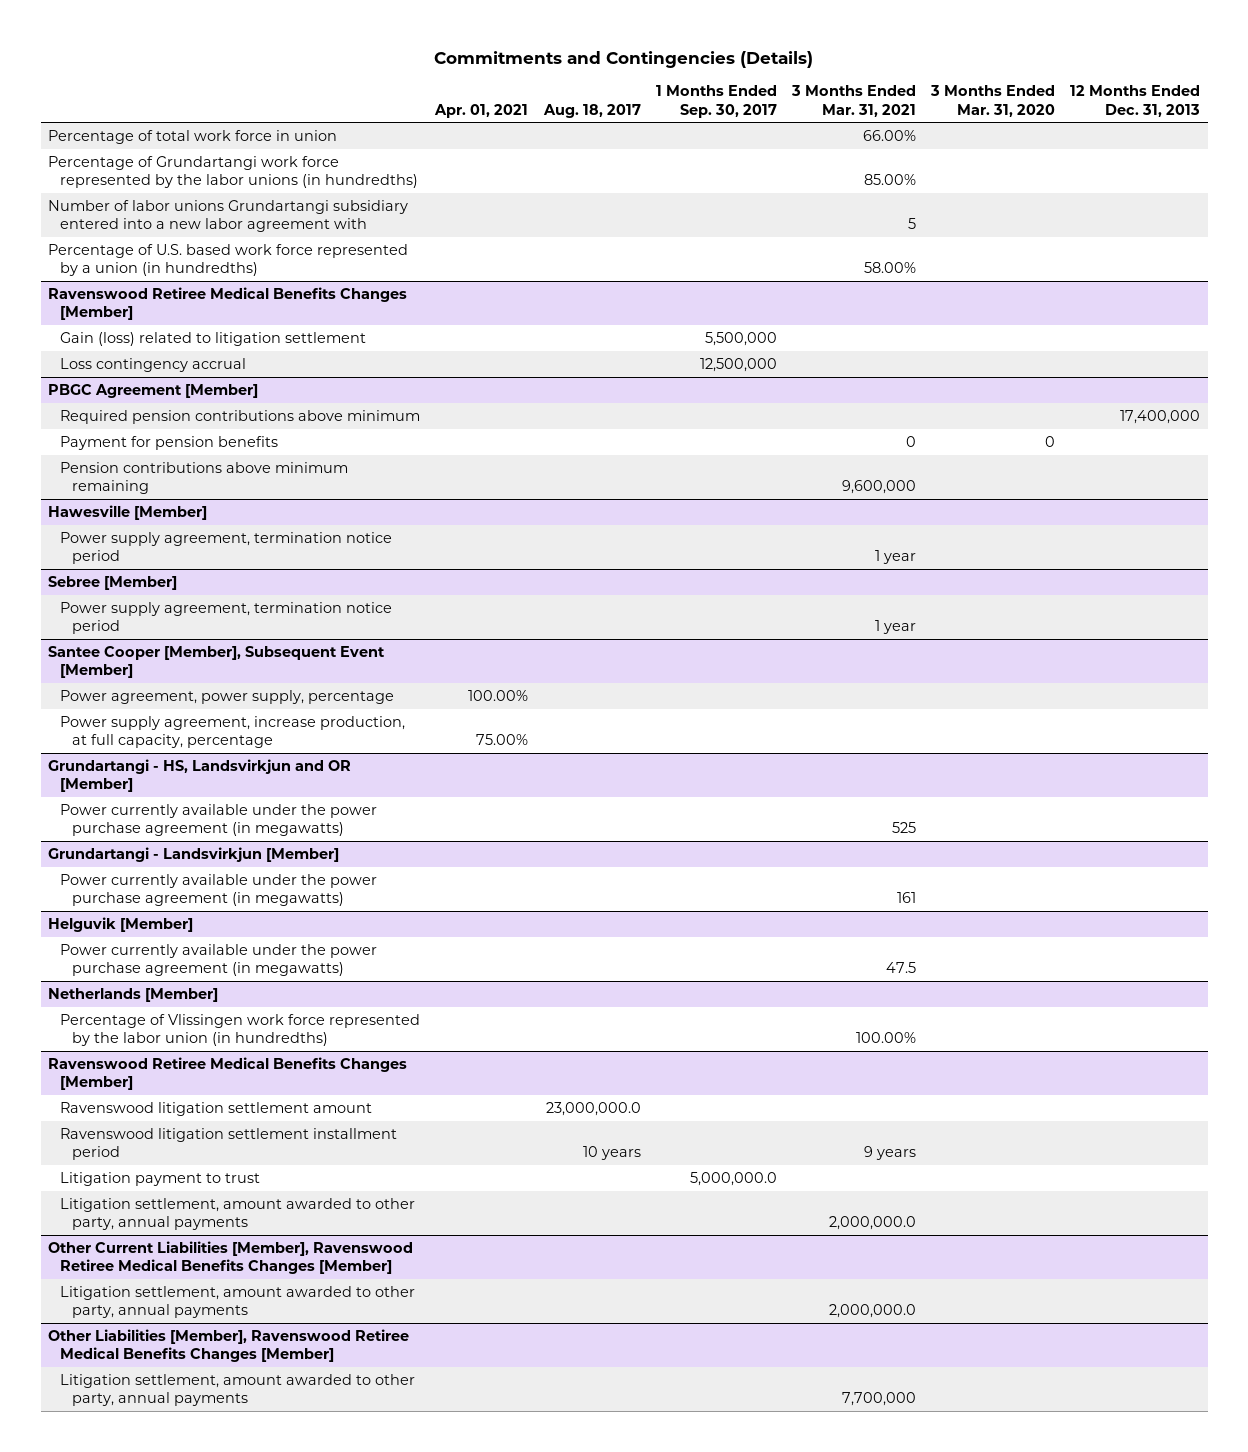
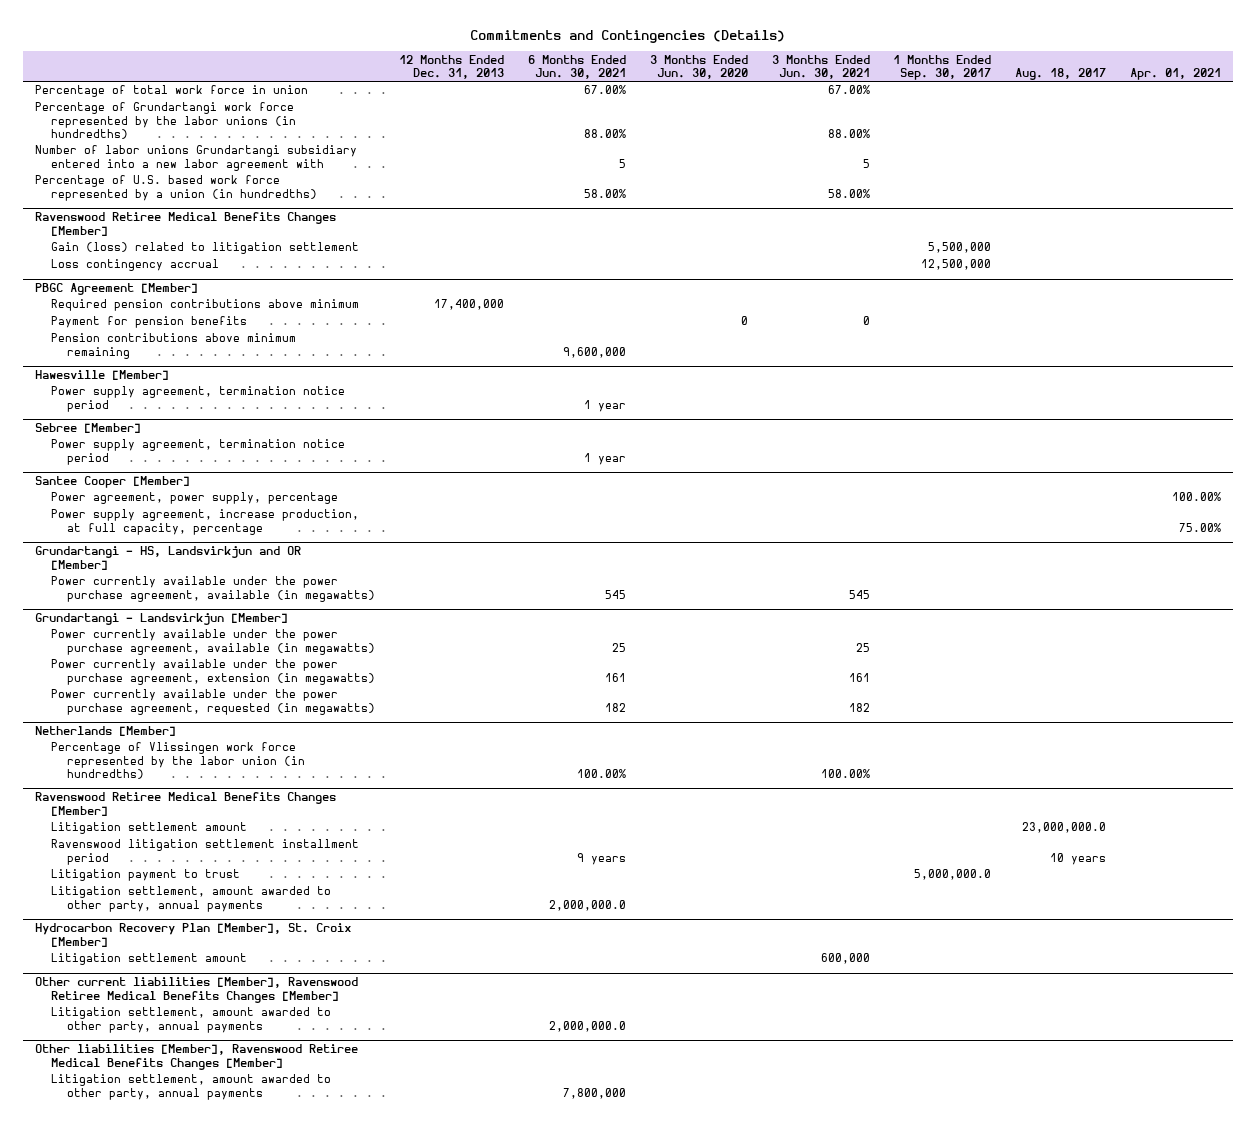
[790,85,916,117] 3 Months Ended Mar. 31, 2021 -> none
[929,85,1055,117] 3 Months Ended Mar. 31, 2020 -> none
none -> [527,54,626,80] 6 Months Ended Jun. 30, 2021
none -> [649,54,748,80] 3 Months Ended Jun. 30, 2020
none -> [771,54,870,80] 3 Months Ended Jun. 30, 2021
[48,646,386,679] Santee Cooper [Member], Subsequent Event [Member] -> [35,476,191,489] Santee Cooper [Member]
[60,804,378,837] Power currently available under the power purchase agreement (in megawatts) -> [51,576,376,602] Power currently available under the power purchase agreement, available (in megawatts)
[48,917,194,933] Helguvik [Member] -> none
[60,944,378,977] Power currently available under the power purchase agreement (in megawatts) -> none
[60,874,378,907] Power currently available under the power purchase agreement (in megawatts) -> [51,629,376,655] Power currently available under the power purchase agreement, available (in megawatts)
none -> [51,659,376,685] Power currently available under the power purchase agreement, extension (in megawatts)
none -> [51,689,376,715] Power currently available under the power purchase agreement, requested (in megawatts)
[60,1102,373,1117] Ravenswood litigation settlement amount -> [51,822,248,835] Litigation settlement amount
none -> [35,923,352,947] Hydrocarbon Recovery Plan [Member], St. Croix [Member]
none -> [51,953,248,966] Litigation settlement amount
[48,1241,414,1275] Other Current Liabilities [Member], Ravenswood Retiree Medical Benefits Changes [Member] -> [35,977,359,1003] Other current liabilities [Member], Ravenswood Retiree Medical Benefits Changes [Member]
[48,1329,410,1363] Other Liabilities [Member], Ravenswood Retiree Medical Benefits Changes [Member] -> [35,1044,359,1070] Other liabilities [Member], Ravenswood Retiree Medical Benefits Changes [Member]

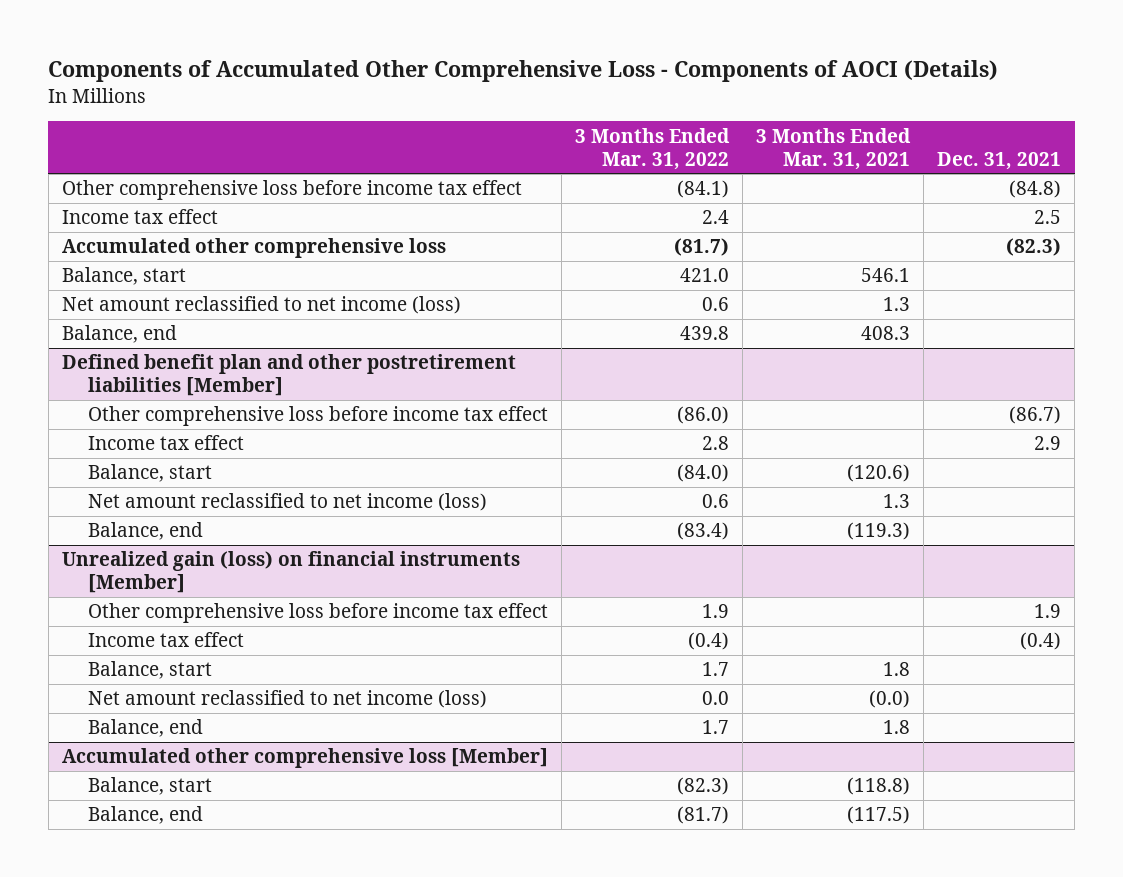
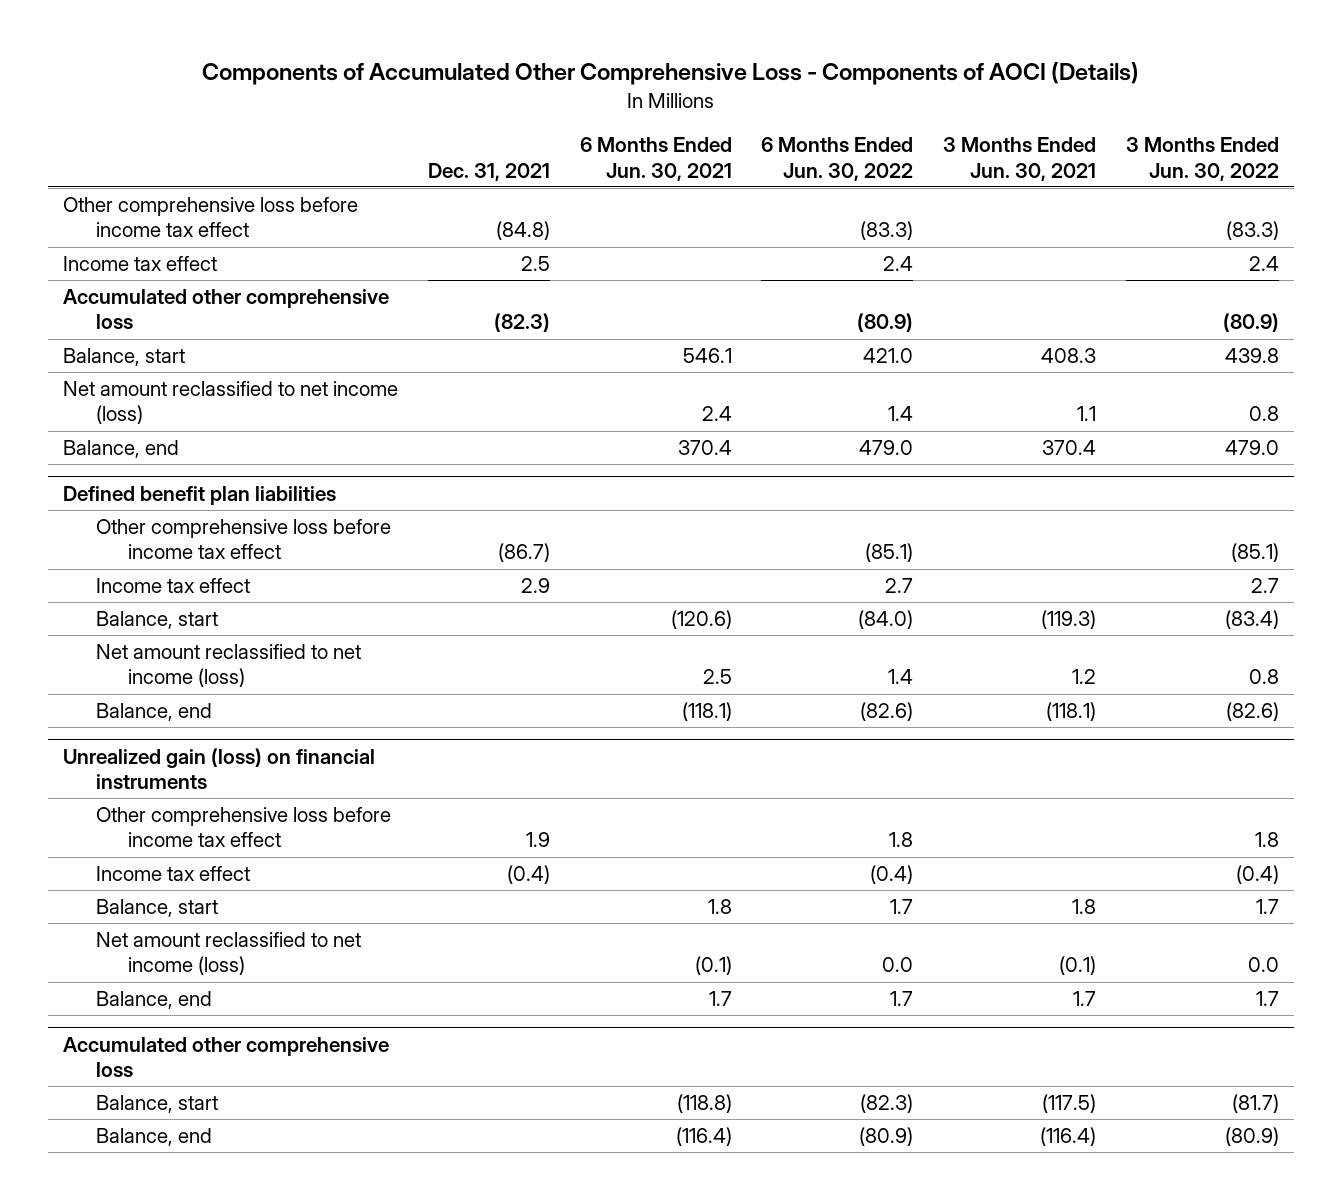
[574,127,730,170] 3 Months Ended Mar. 31, 2022 -> none
[756,127,912,170] 3 Months Ended Mar. 31, 2021 -> none
none -> [579,137,732,181] 6 Months Ended Jun. 30, 2021
none -> [761,137,914,181] 6 Months Ended Jun. 30, 2022
none -> [943,137,1097,181] 3 Months Ended Jun. 30, 2021
none -> [1125,137,1279,181] 3 Months Ended Jun. 30, 2022
[61,354,516,397] Defined benefit plan and other postretirement liabilities [Member] -> [63,485,337,505] Defined benefit plan liabilities
[61,551,520,594] Unrealized gain (loss) on financial instruments [Member] -> [63,747,376,790] Unrealized gain (loss) on financial instruments
[61,748,548,769] Accumulated other comprehensive loss [Member] -> [63,1036,390,1078] Accumulated other comprehensive loss

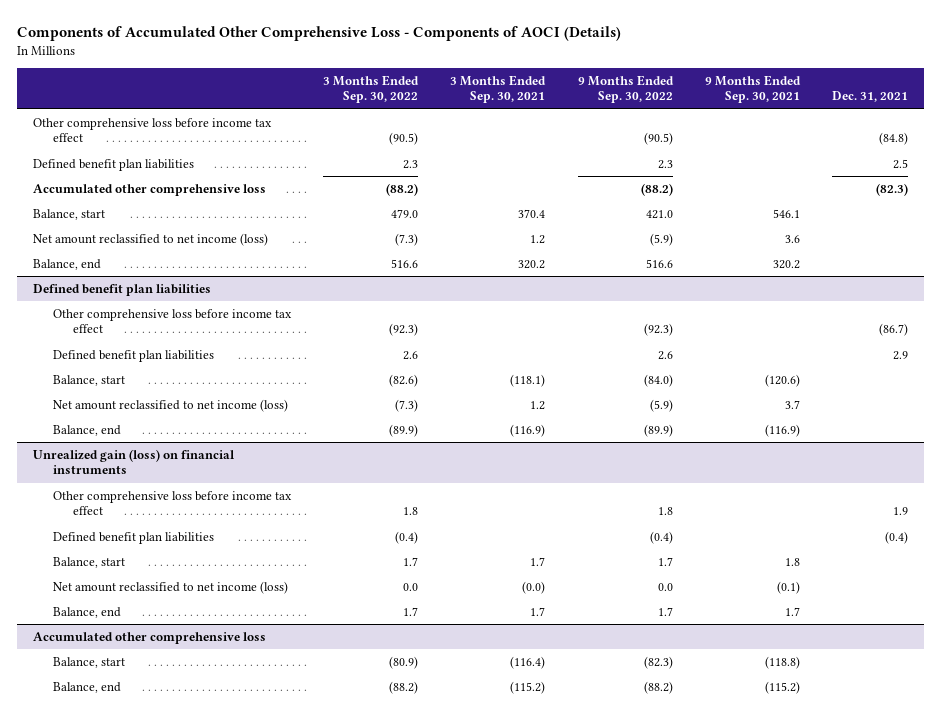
[579,137,732,181] 6 Months Ended Jun. 30, 2021 -> none
[761,137,914,181] 6 Months Ended Jun. 30, 2022 -> none
[943,137,1097,181] 3 Months Ended Jun. 30, 2021 -> none
[1125,137,1279,181] 3 Months Ended Jun. 30, 2022 -> none
none -> [323,75,420,104] 3 Months Ended Sep. 30, 2022
none -> [450,75,547,104] 3 Months Ended Sep. 30, 2021
none -> [577,75,674,104] 9 Months Ended Sep. 30, 2022
none -> [704,75,801,104] 9 Months Ended Sep. 30, 2021
[63,256,218,272] Income tax effect -> none
none -> [33,158,195,171] Defined benefit plan liabilities
[95,578,250,594] Income tax effect -> none
none -> [52,349,214,362] Defined benefit plan liabilities
[95,866,250,882] Income tax effect -> none
none -> [52,531,214,544] Defined benefit plan liabilities

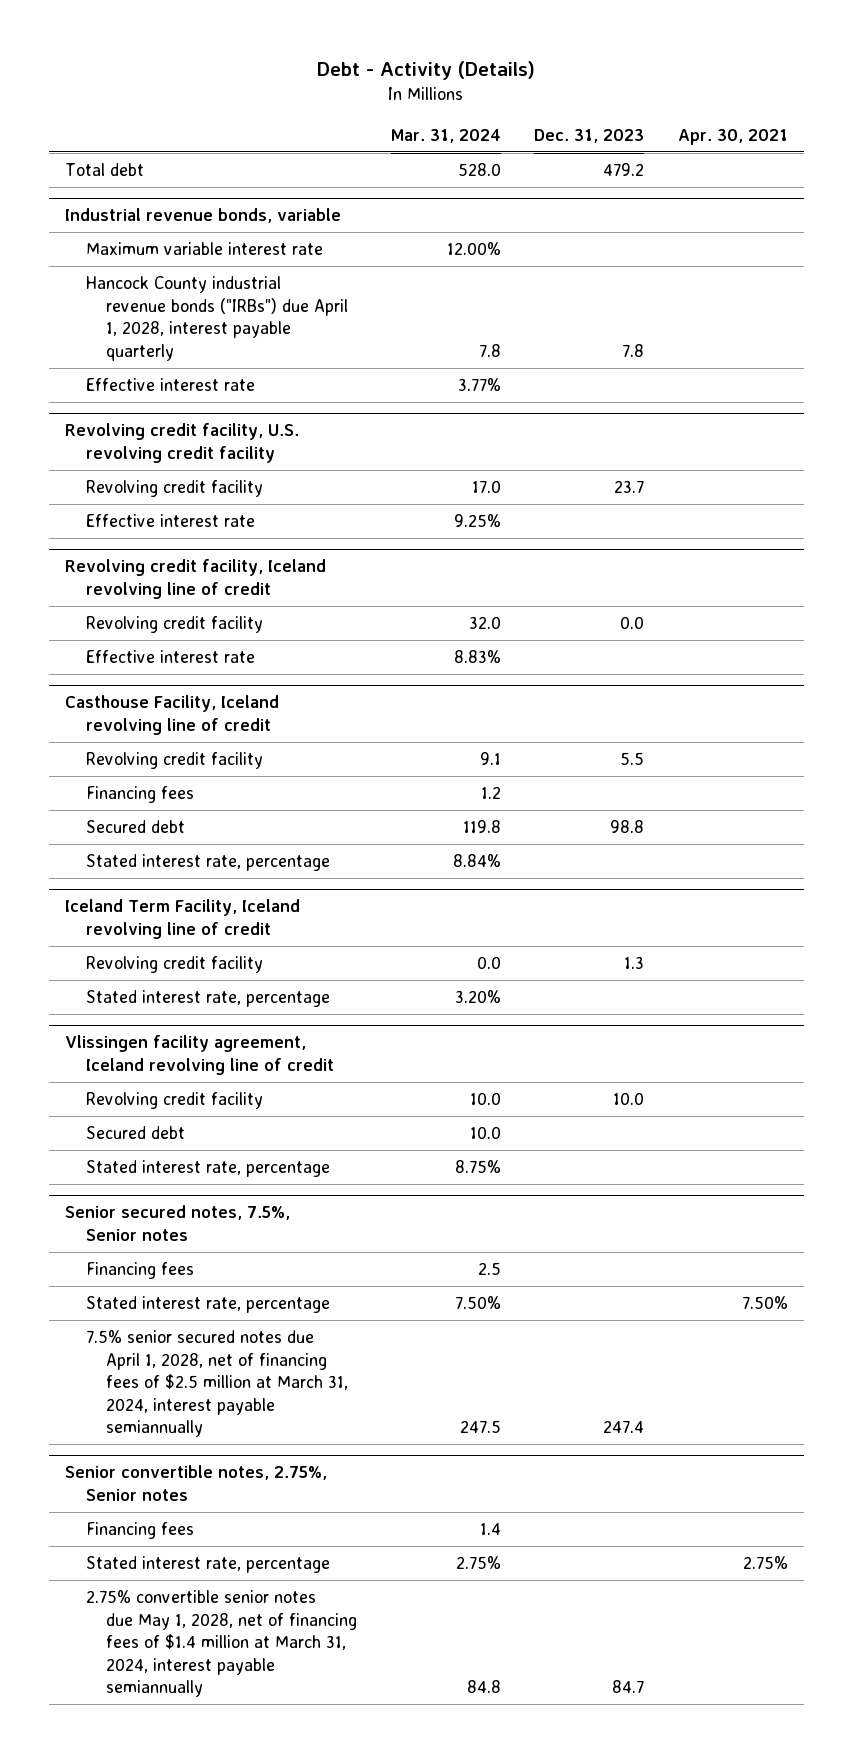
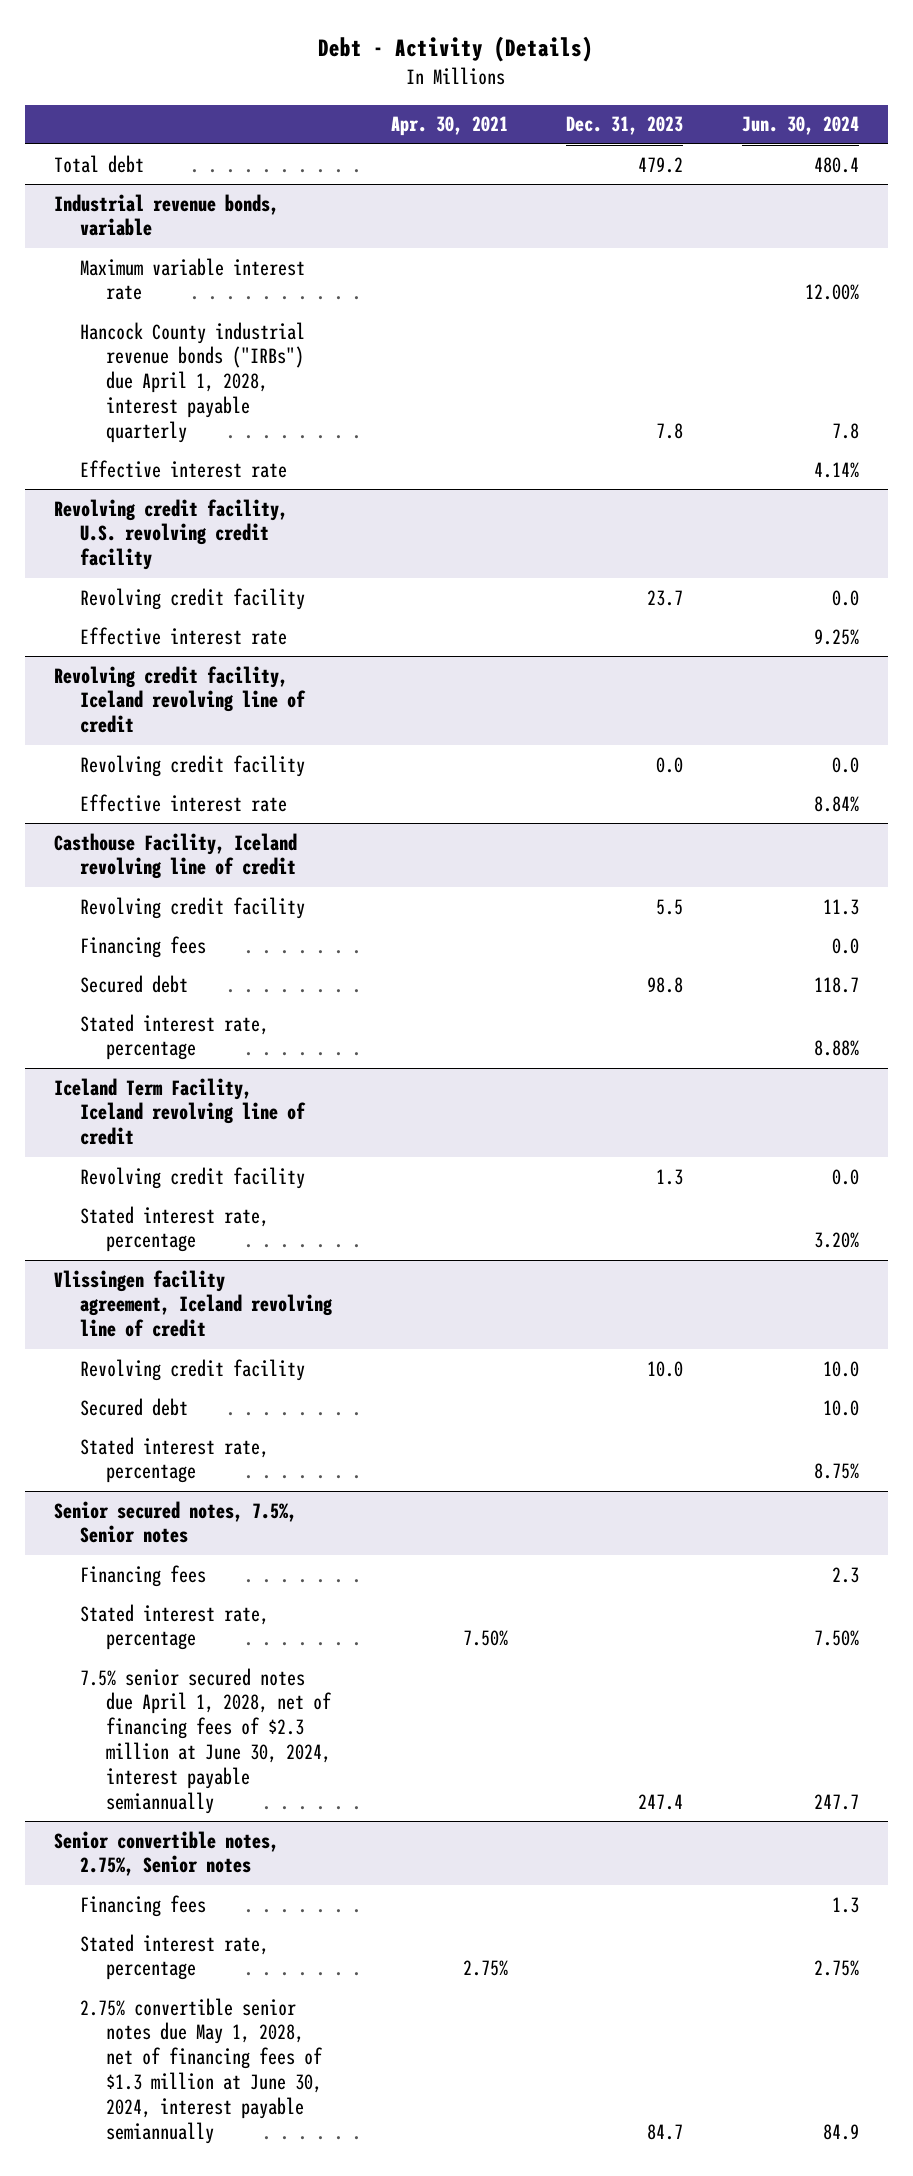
[390,128,501,143] Mar. 31, 2024 -> none
none -> [741,116,859,136] Jun. 30, 2024
[85,1330,349,1438] 7.5% senior secured notes due April 1, 2028, net of financing fees of $2.5 million at March 31, 2024, interest payable semiannually -> [80,1667,333,1814] 7.5% senior secured notes due April 1, 2028, net of financing fees of $2.3 million at June 30, 2024, interest payable semiannually
[85,1590,358,1698] 2.75% convertible senior notes due May 1, 2028, net of financing fees of $1.4 million at March 31, 2024, interest payable semiannually -> [80,1997,324,2144] 2.75% convertible senior notes due May 1, 2028, net of financing fees of $1.3 million at June 30, 2024, interest payable semiannually

